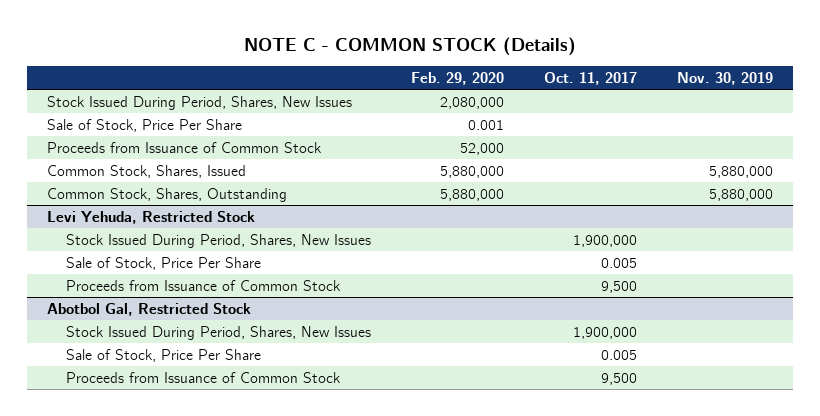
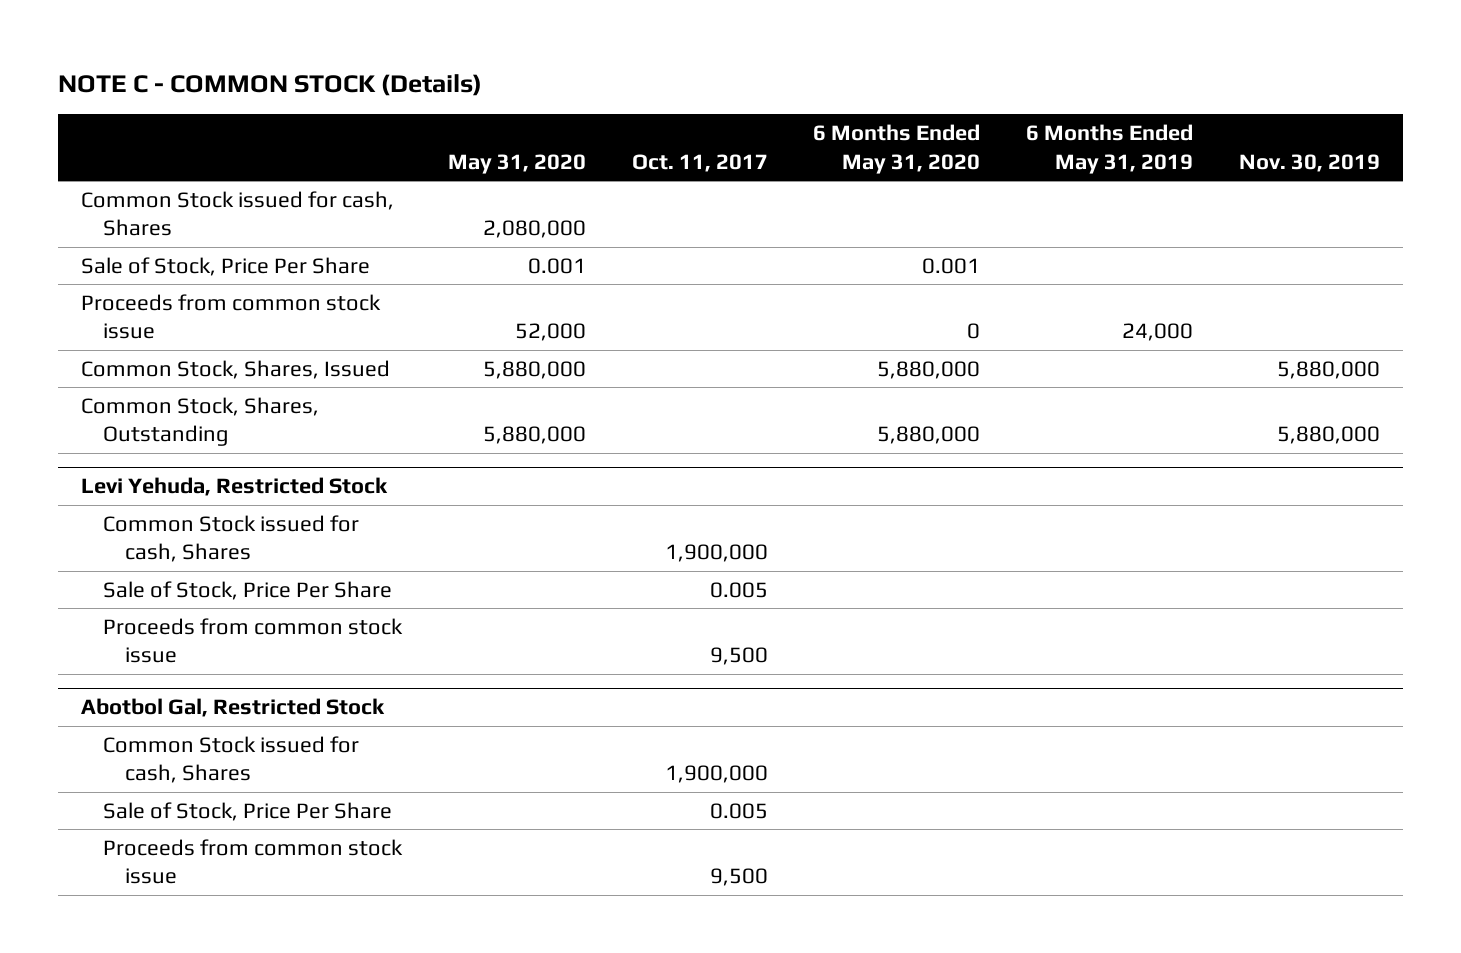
[411,72,505,86] Feb. 29, 2020 -> none
none -> [447,153,586,174] May 31, 2020
none -> [813,124,981,174] 6 Months Ended May 31, 2020
none -> [1026,124,1194,174] 6 Months Ended May 31, 2019
[47,95,353,110] Stock Issued During Period, Shares, New Issues -> [80,190,394,237] Common Stock issued for cash, Shares
[47,141,323,153] Proceeds from Issuance of Common Stock -> [80,293,381,340] Proceeds from common stock issue
[66,233,372,248] Stock Issued During Period, Shares, New Issues -> [102,514,359,563] Common Stock issued for cash, Shares
[66,279,342,291] Proceeds from Issuance of Common Stock -> [102,617,403,664] Proceeds from common stock issue
[66,325,372,340] Stock Issued During Period, Shares, New Issues -> [102,735,359,784] Common Stock issued for cash, Shares
[66,371,342,383] Proceeds from Issuance of Common Stock -> [102,838,403,885] Proceeds from common stock issue

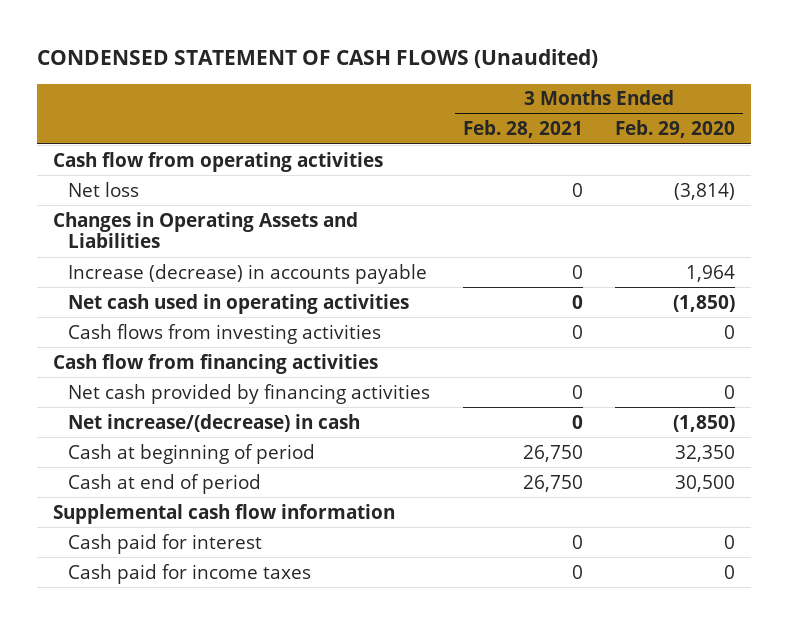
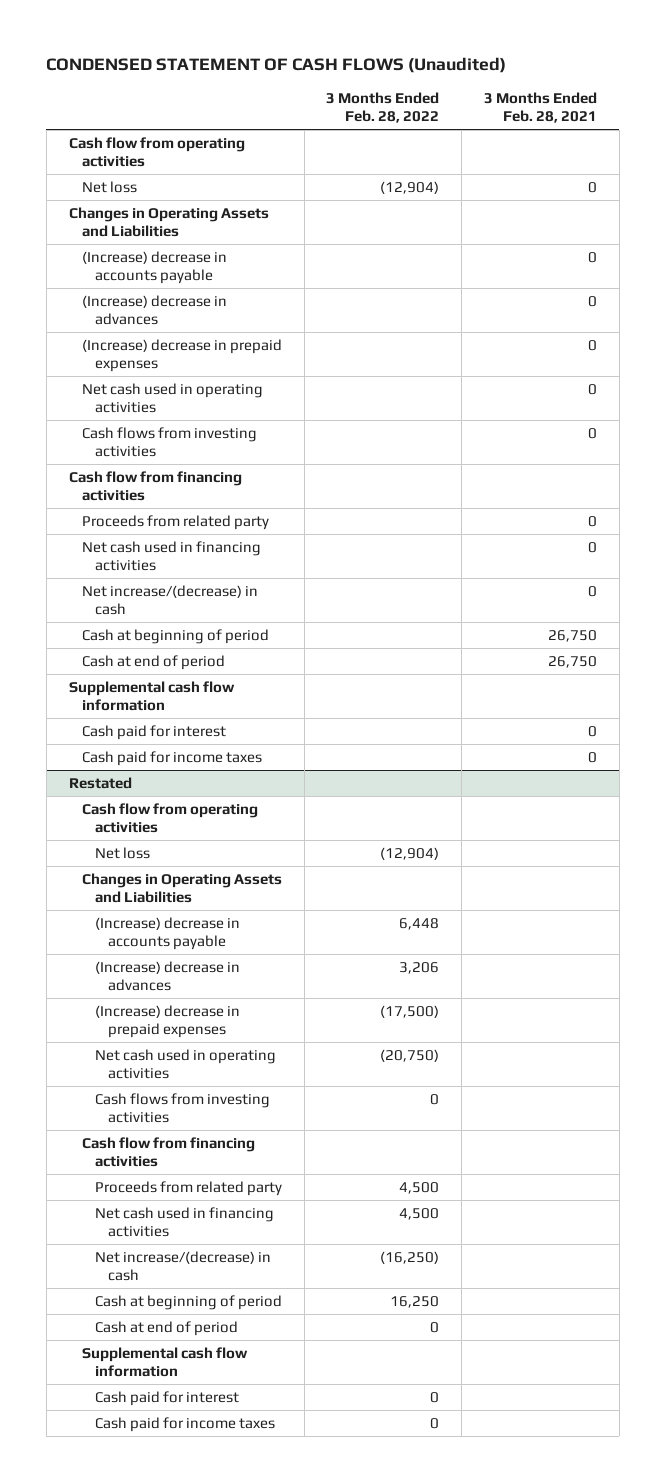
[615,120,736,139] Feb. 29, 2020 -> none
none -> [326,91,440,123] 3 Months Ended Feb. 28, 2022
[68,263,428,284] Increase (decrease) in accounts payable -> [81,250,227,284] (Increase) decrease in accounts payable
none -> [81,294,227,325] (Increase) decrease in advances
none -> [81,338,282,372] (Increase) decrease in prepaid expenses
none -> [81,514,269,530] Proceeds from related party
[68,383,431,404] Net cash provided by financing activities -> [81,540,261,571] Net cash used in financing activities
none -> [68,776,132,789] Restated
none -> [81,802,258,833] Cash flow from operating activities
none -> [94,846,150,859] Net loss
none -> [81,872,282,903] Changes in Operating Assets and Liabilities
none -> [94,916,240,950] (Increase) decrease in accounts payable
none -> [94,960,240,991] (Increase) decrease in advances
none -> [94,1004,240,1038] (Increase) decrease in prepaid expenses
none -> [94,1048,276,1079] Net cash used in operating activities
none -> [94,1092,270,1123] Cash flows from investing activities
none -> [81,1136,255,1167] Cash flow from financing activities
none -> [94,1180,282,1196] Proceeds from related party
none -> [94,1206,274,1237] Net cash used in financing activities
none -> [94,1250,271,1281] Net increase/(decrease) in cash
none -> [94,1294,282,1310] Cash at beginning of period
none -> [94,1320,238,1336] Cash at end of period
none -> [81,1346,248,1377] Supplemental cash flow information
none -> [94,1390,239,1406] Cash paid for interest
none -> [94,1416,275,1432] Cash paid for income taxes

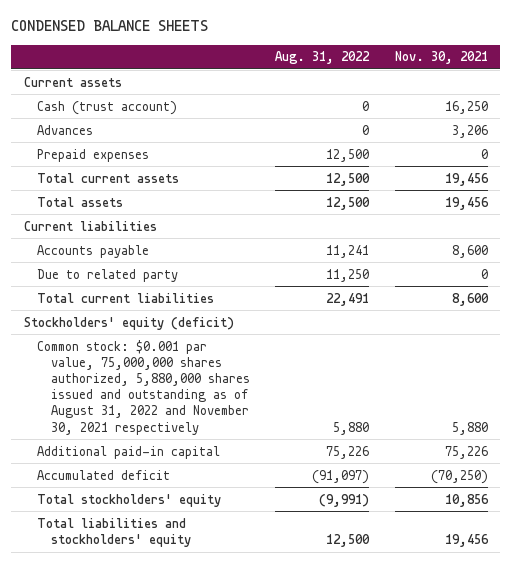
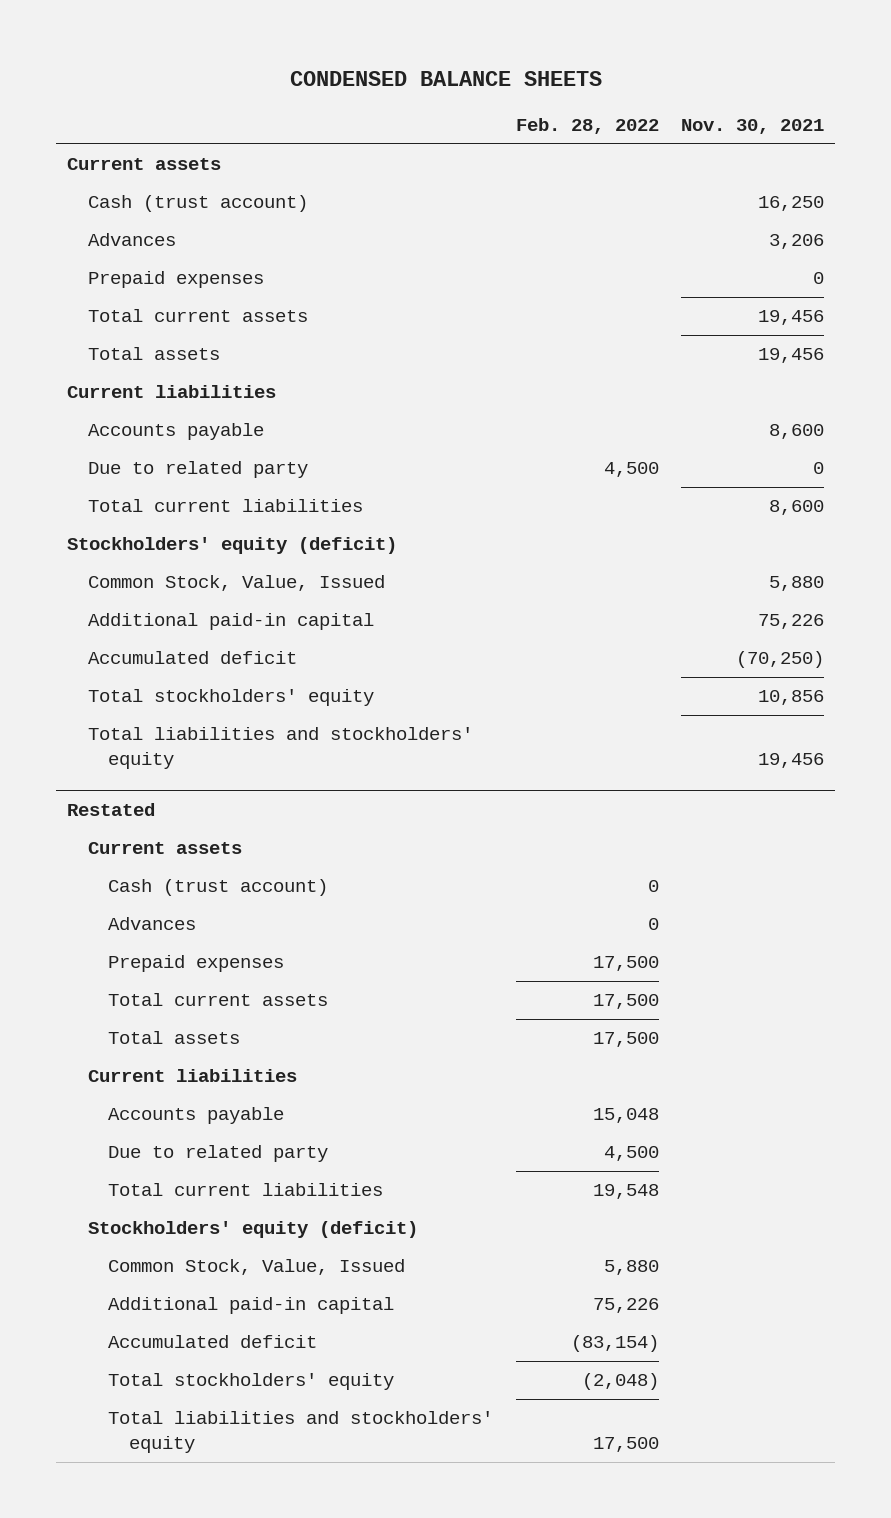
[275,51,371,65] Aug. 31, 2022 -> none
none -> [515,117,659,134] Feb. 28, 2022
[37,339,251,435] Common stock: $0.001 par value, 75,000,000 shares authorized, 5,880,000 shares issued and outstanding as of August 31, 2022 and November 30, 2021 respectively -> [87,575,385,592] Common Stock, Value, Issued
none -> [67,802,156,816] Restated
none -> [87,842,242,855] Current assets
none -> [108,879,329,897] Cash (trust account)
none -> [108,917,197,931] Advances
none -> [108,955,285,973] Prepaid expenses
none -> [108,993,329,1007] Total current assets
none -> [108,1031,241,1045] Total assets
none -> [87,1069,297,1083] Current liabilities
none -> [108,1107,285,1125] Accounts payable
none -> [108,1145,329,1163] Due to related party
none -> [108,1183,384,1197] Total current liabilities
none -> [87,1221,418,1239] Stockholders' equity (deficit)
none -> [108,1259,406,1276] Common Stock, Value, Issued
none -> [108,1297,395,1315] Additional paid-in capital
none -> [108,1335,318,1349] Accumulated deficit
none -> [108,1373,395,1391] Total stockholders' equity
none -> [108,1411,494,1454] Total liabilities and stockholders' equity

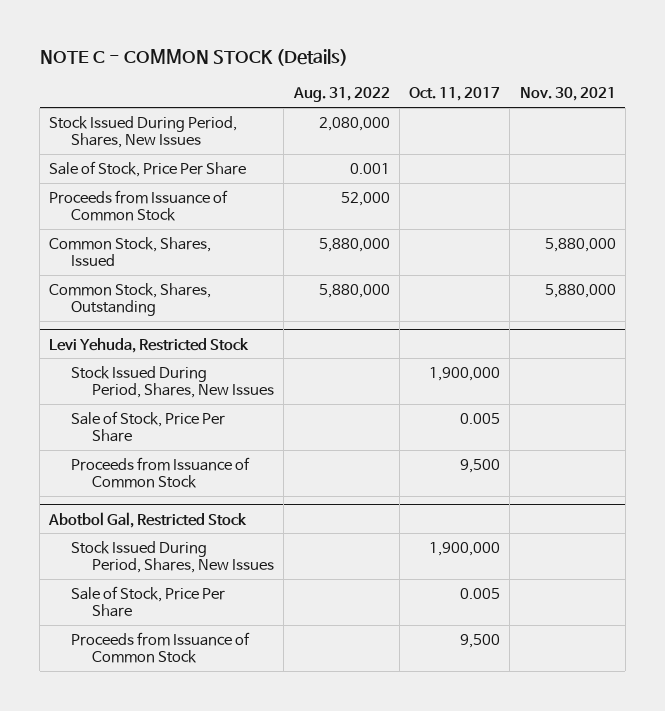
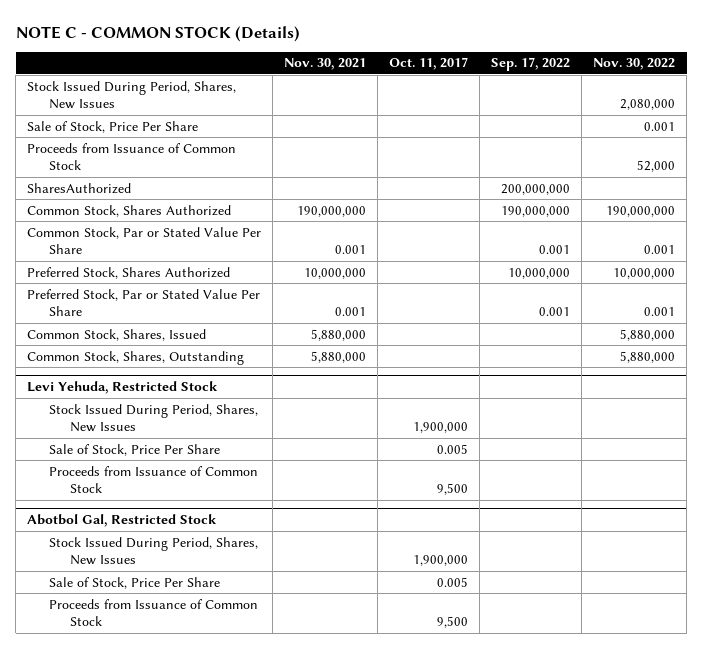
[292,87,390,103] Aug. 31, 2022 -> none
none -> [491,57,571,72] Sep. 17, 2022
none -> [593,58,676,71] Nov. 30, 2022
none -> [27,182,132,194] SharesAuthorized
none -> [27,204,232,217] Common Stock, Shares Authorized
none -> [27,226,262,255] Common Stock, Par or Stated Value Per Share
none -> [27,266,231,279] Preferred Stock, Shares Authorized
none -> [27,288,261,317] Preferred Stock, Par or Stated Value Per Share

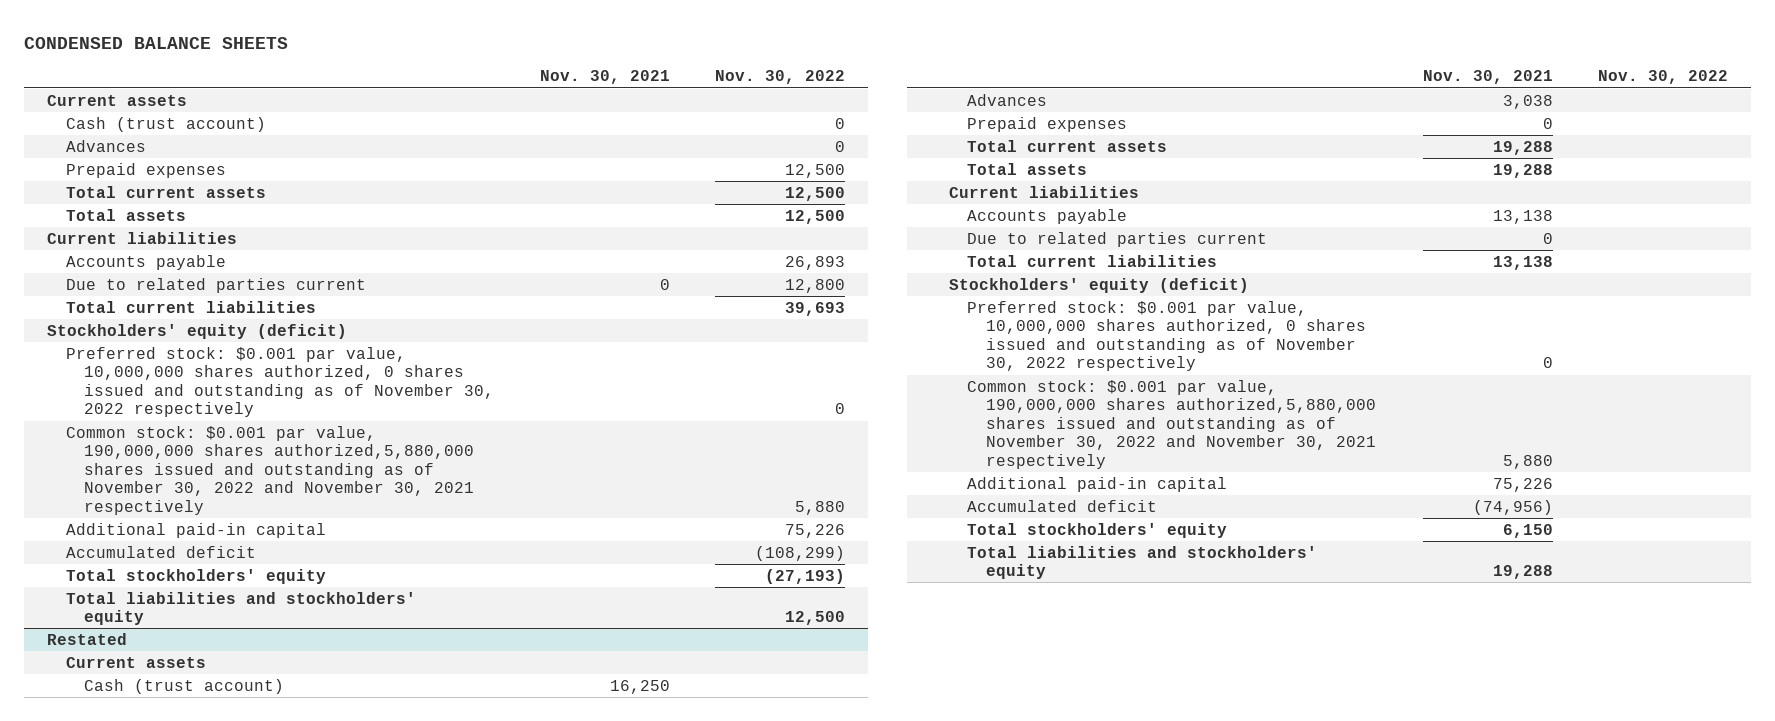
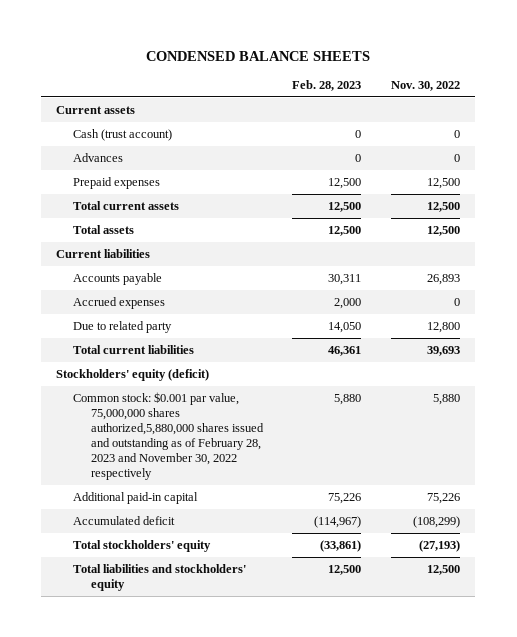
[539,70,670,85] Nov. 30, 2021 -> none
none -> [292,79,362,91] Feb. 28, 2023
none -> [73,296,166,309] Accrued expenses
[65,277,366,293] Due to related parties current -> [73,320,173,333] Due to related party
[65,346,495,418] Preferred stock: $0.001 par value, 10,000,000 shares authorized, 0 shares issued and outstanding as of November 30, 2022 respectively -> none
[65,425,475,516] Common stock: $0.001 par value, 190,000,000 shares authorized,5,880,000 shares issued and outstanding as of November 30, 2022 and November 30, 2021 respectively -> [73,391,264,481] Common stock: $0.001 par value, 75,000,000 shares authorized,5,880,000 shares issued and outstanding as of February 28, 2023 and November 30, 2022 respectively
[47,632,128,645] Restated -> none
[65,656,206,668] Current assets -> none
[84,678,285,694] Cash (trust account) -> none
[967,93,1048,106] Advances -> none
[967,116,1128,132] Prepaid expenses -> none
[967,139,1168,152] Total current assets -> none
[967,162,1088,175] Total assets -> none
[948,185,1139,198] Current liabilities -> none
[967,208,1128,224] Accounts payable -> none
[967,231,1268,247] Due to related parties current -> none
[967,254,1218,267] Total current liabilities -> none
[948,277,1249,293] Stockholders' equity (deficit) -> none
[967,300,1367,372] Preferred stock: $0.001 par value, 10,000,000 shares authorized, 0 shares issued and outstanding as of November 30, 2022 respectively -> none
[967,379,1377,470] Common stock: $0.001 par value, 190,000,000 shares authorized,5,880,000 shares issued and outstanding as of November 30, 2022 and November 30, 2021 respectively -> none
[967,476,1228,492] Additional paid-in capital -> none
[967,499,1158,512] Accumulated deficit -> none
[967,522,1228,538] Total stockholders' equity -> none
[967,545,1318,580] Total liabilities and stockholders' equity -> none

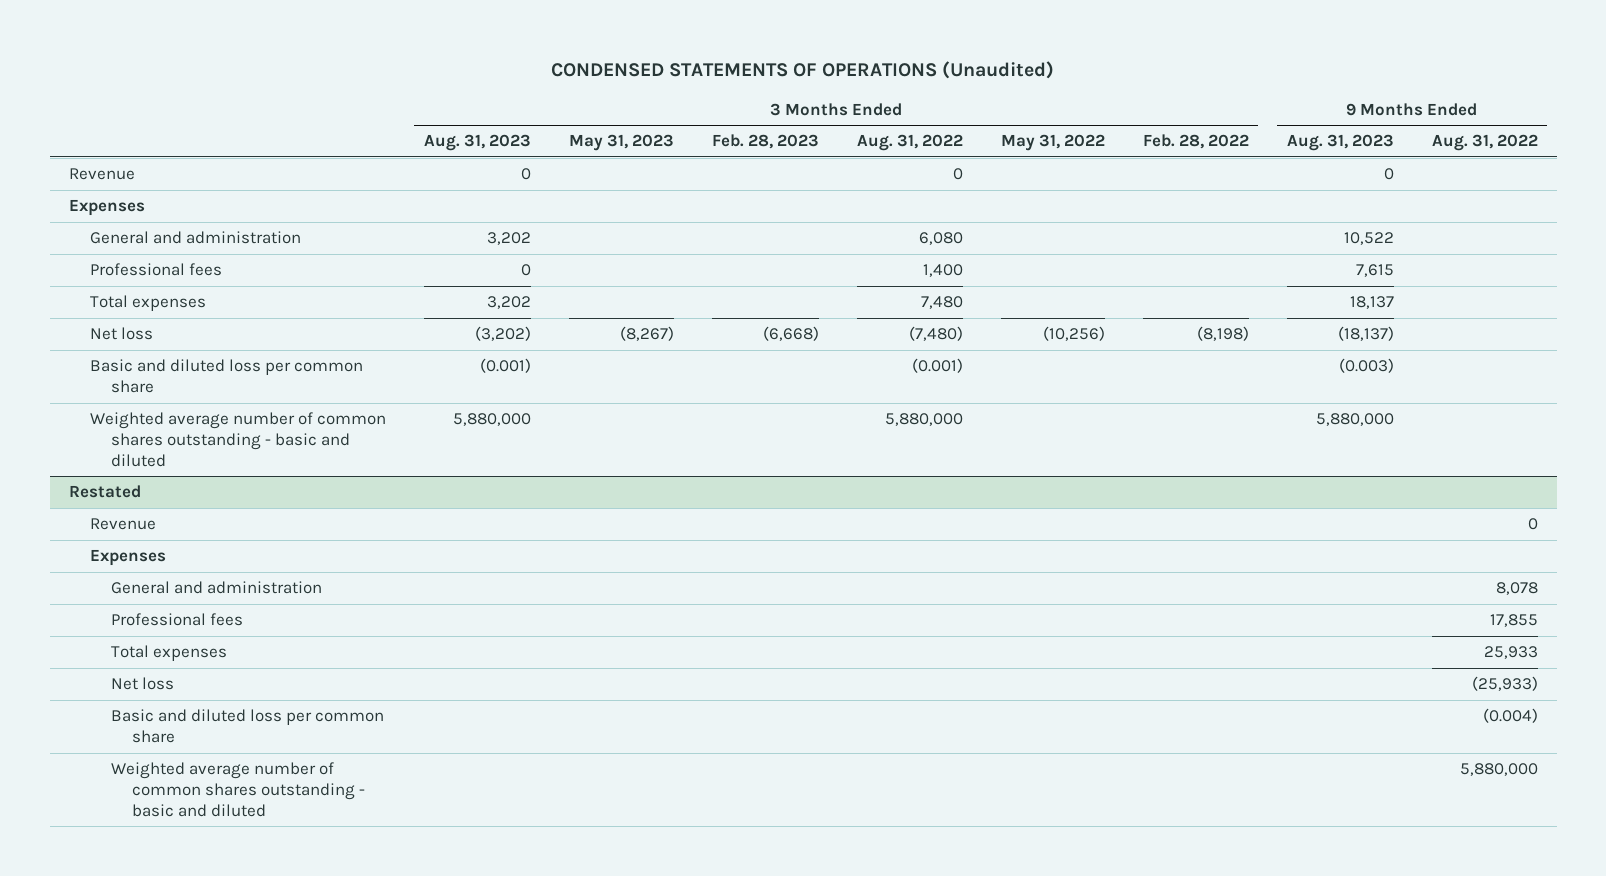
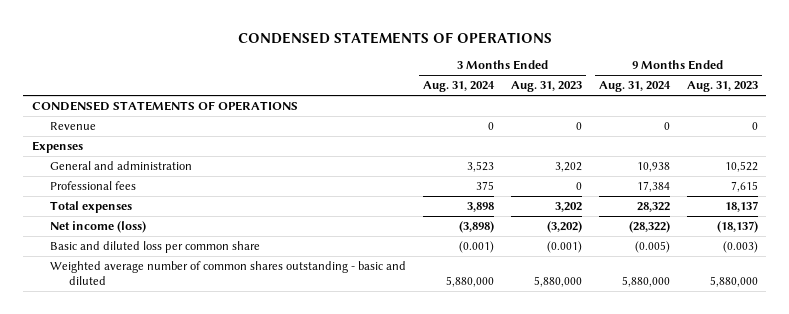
[551,61,1055,80] CONDENSED STATEMENTS OF OPERATIONS (Unaudited) -> [237,31,552,44] CONDENSED STATEMENTS OF OPERATIONS
[568,134,674,152] May 31, 2023 -> none
[711,134,819,150] Feb. 28, 2023 -> none
[856,134,963,152] Aug. 31, 2022 -> none
[1000,134,1105,152] May 31, 2022 -> none
[1142,134,1249,150] Feb. 28, 2022 -> none
[1431,134,1538,152] Aug. 31, 2022 -> none
none -> [423,81,496,93] Aug. 31, 2024
none -> [598,81,671,93] Aug. 31, 2024
none -> [31,101,298,112] CONDENSED STATEMENTS OF OPERATIONS
[89,327,153,341] Net loss -> [50,221,147,234] Net income (loss)
[68,485,141,499] Restated -> none
[89,518,156,531] Revenue -> none
[89,549,166,567] Expenses -> none
[110,581,322,595] General and administration -> none
[110,613,243,627] Professional fees -> none
[110,645,227,662] Total expenses -> none
[110,677,174,691] Net loss -> none
[110,709,384,744] Basic and diluted loss per common share -> none
[110,762,365,817] Weighted average number of common shares outstanding - basic and diluted -> none

